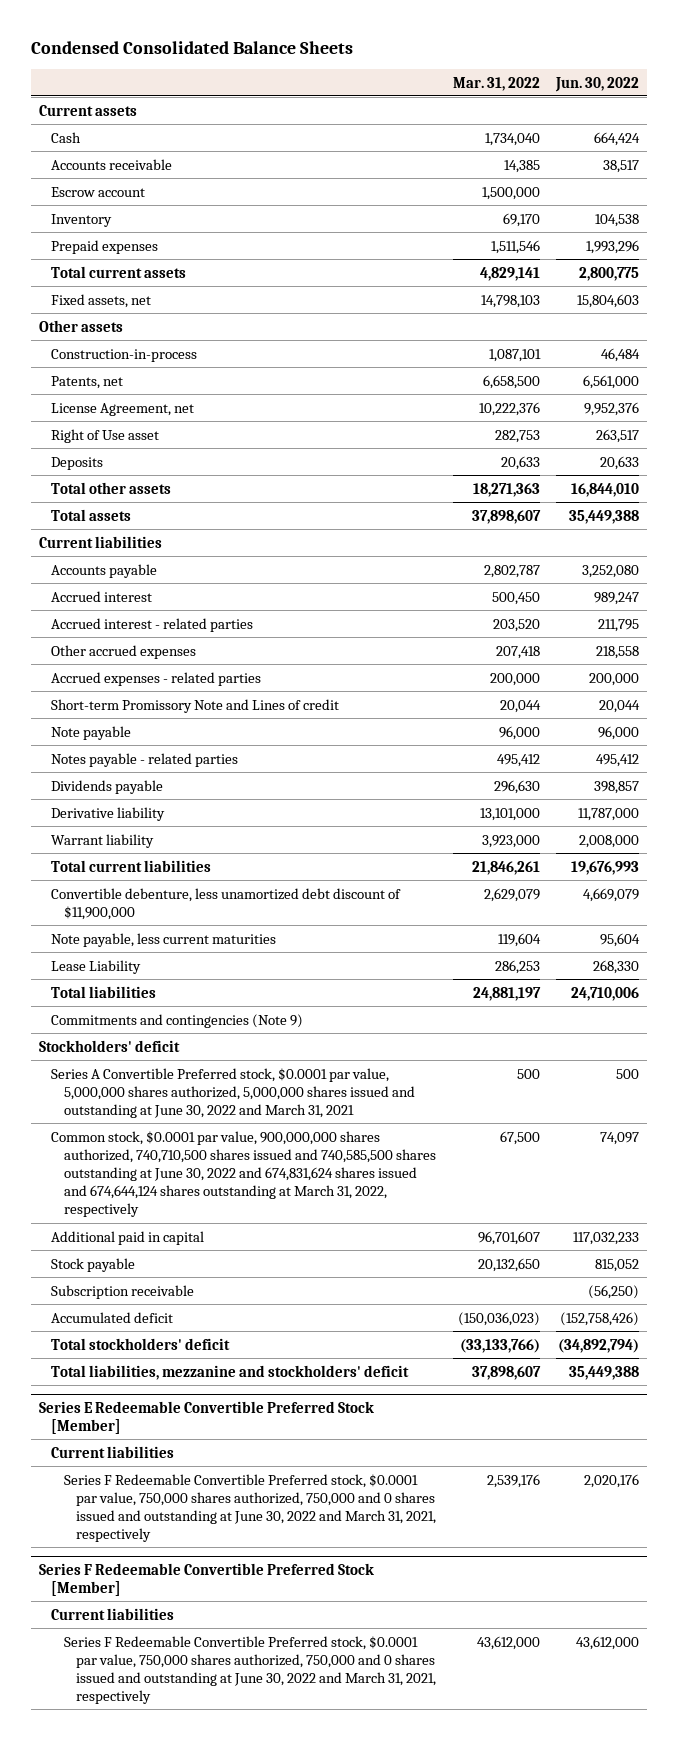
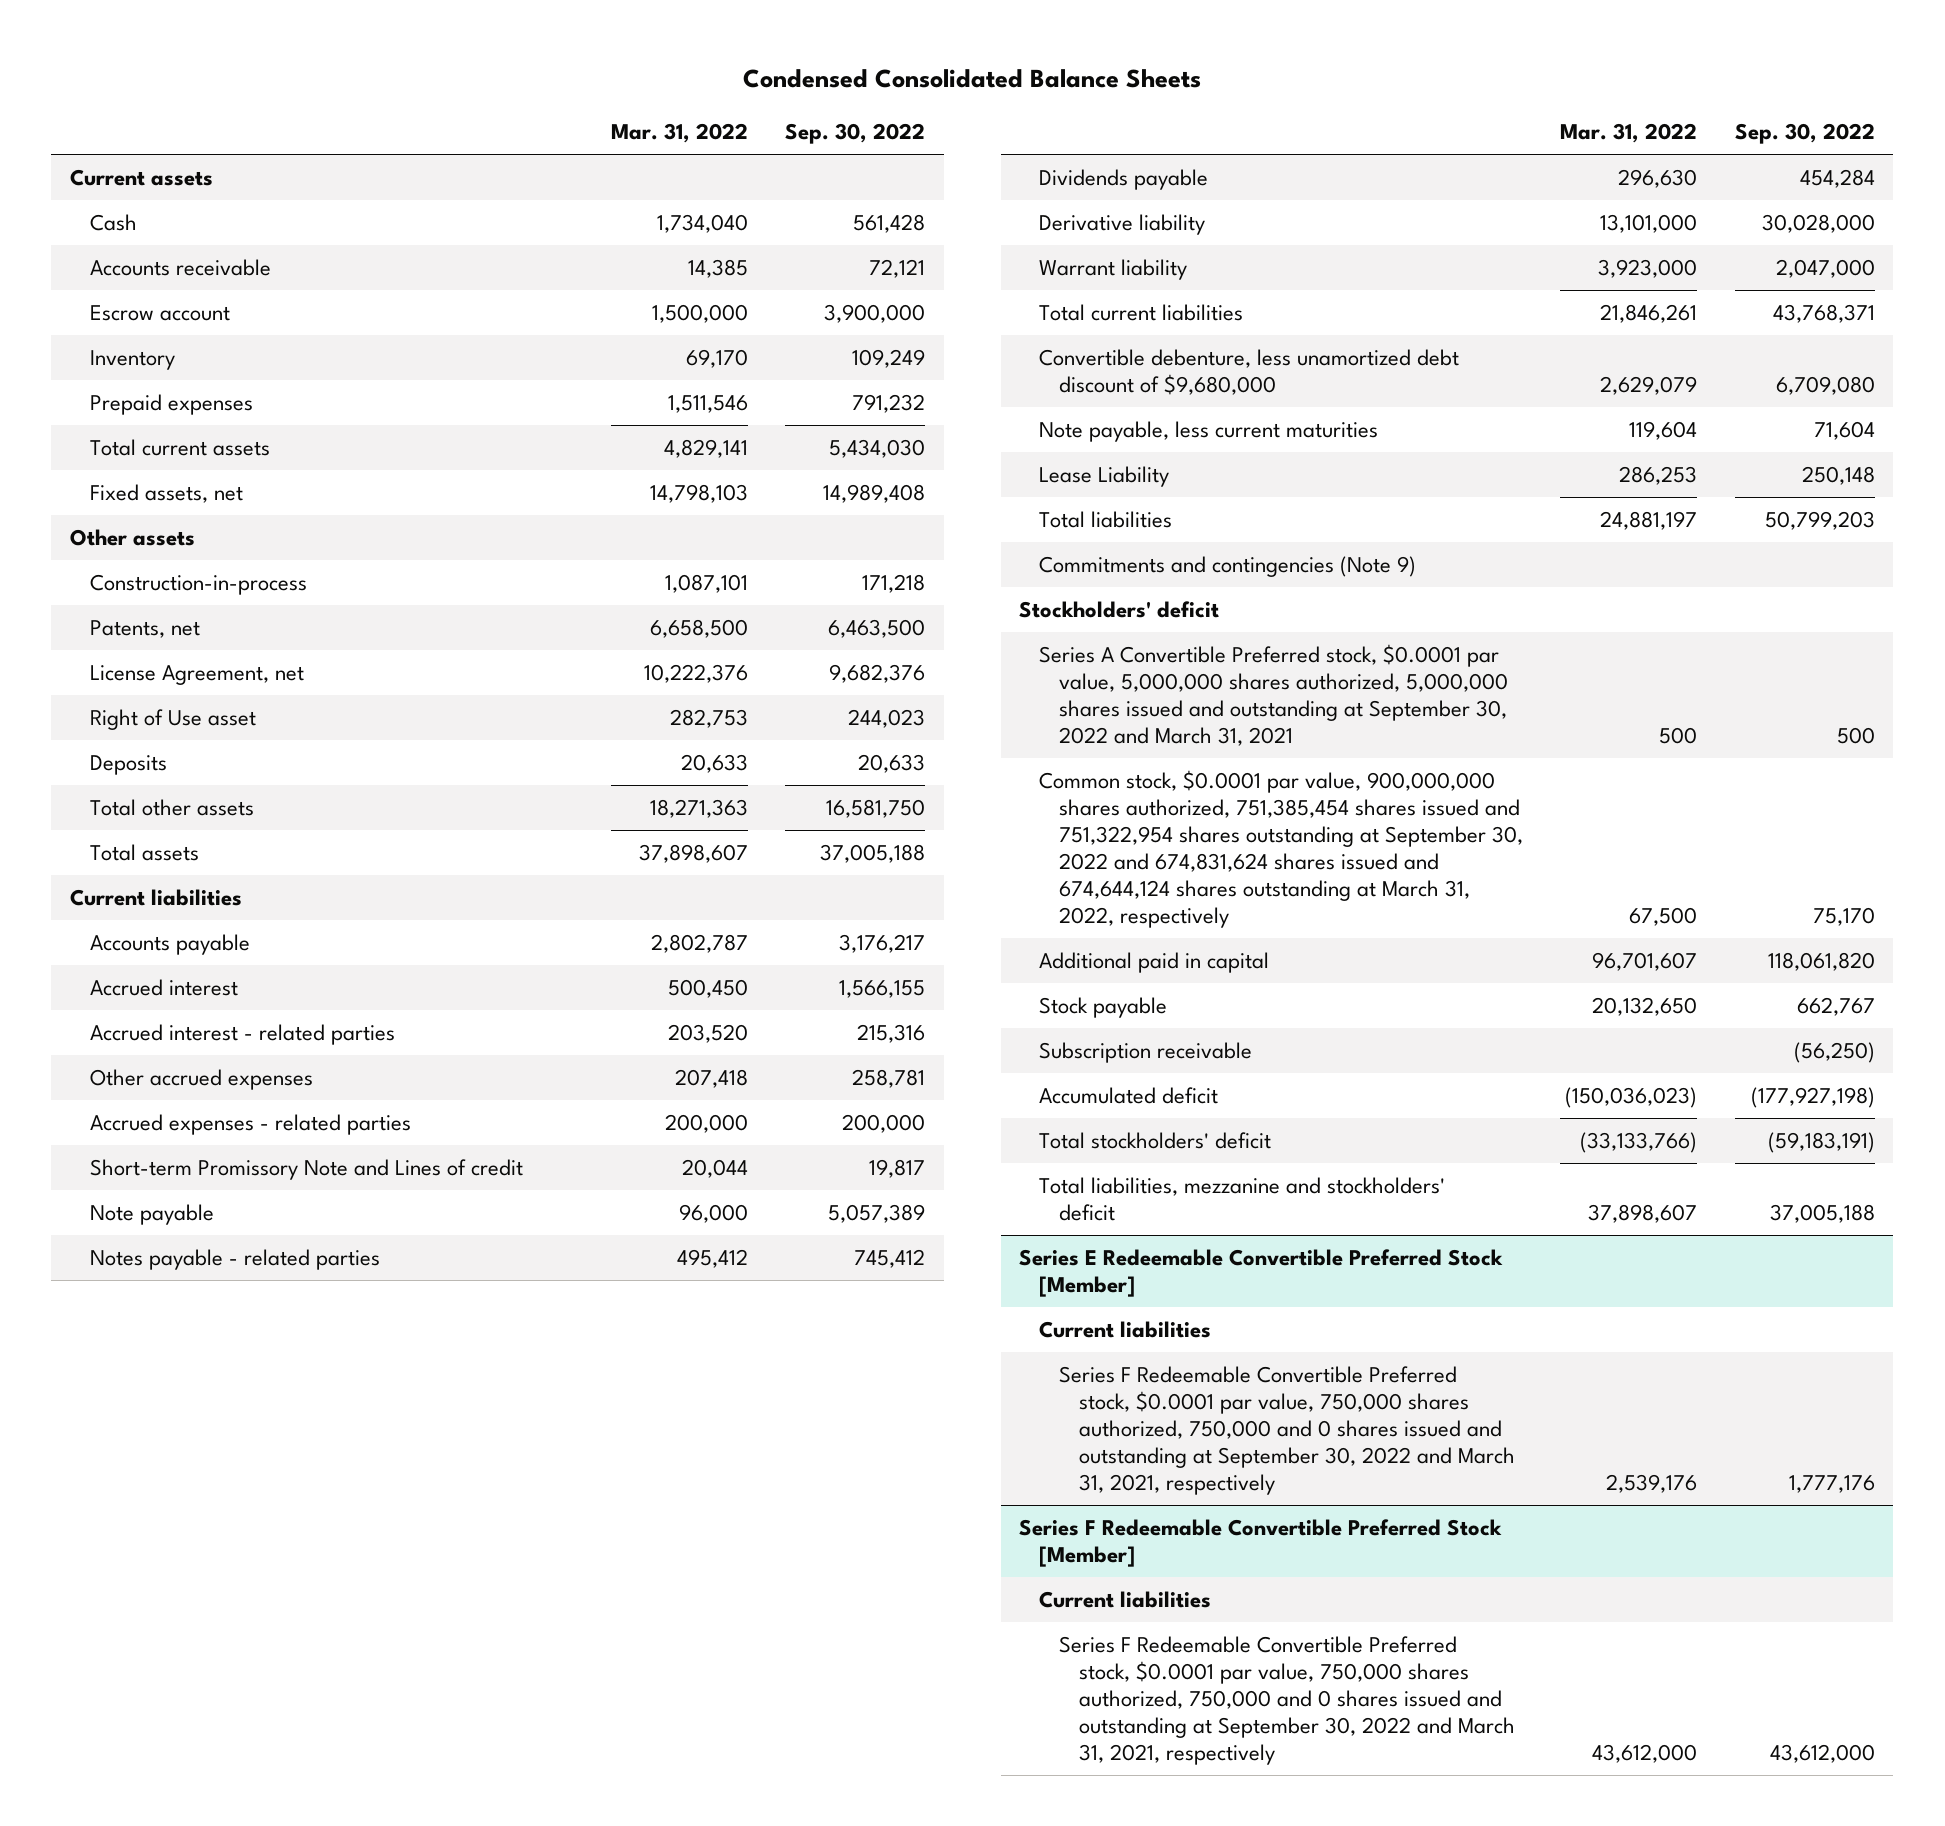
[555,76,640,92] Jun. 30, 2022 -> none
none -> [785,123,926,145] Sep. 30, 2022
[51,887,402,920] Convertible debenture, less unamortized debt discount of $11,900,000 -> [1039,349,1460,396] Convertible debenture, less unamortized debt discount of $9,680,000
[51,1067,415,1118] Series A Convertible Preferred stock, $0.0001 par value, 5,000,000 shares authorized, 5,000,000 shares issued and outstanding at June 30, 2022 and March 31, 2021 -> [1039,644,1509,747] Series A Convertible Preferred stock, $0.0001 par value, 5,000,000 shares authorized, 5,000,000 shares issued and outstanding at September 30, 2022 and March 31, 2021
[51,1130,436,1218] Common stock, $0.0001 par value, 900,000,000 shares authorized, 740,710,500 shares issued and 740,585,500 shares outstanding at June 30, 2022 and 674,831,624 shares issued and 674,644,124 shares outstanding at March 31, 2022, respectively -> [1039,770,1524,929] Common stock, $0.0001 par value, 900,000,000 shares authorized, 751,385,454 shares issued and 751,322,954 shares outstanding at September 30, 2022 and 674,831,624 shares issued and 674,644,124 shares outstanding at March 31, 2022, respectively
[63,1473,437,1543] Series F Redeemable Convertible Preferred stock, $0.0001 par value, 750,000 shares authorized, 750,000 and 0 shares issued and outstanding at June 30, 2022 and March 31, 2021, respectively -> [1059,1366,1516,1496] Series F Redeemable Convertible Preferred stock, $0.0001 par value, 750,000 shares authorized, 750,000 and 0 shares issued and outstanding at September 30, 2022 and March 31, 2021, respectively
[63,1635,437,1705] Series F Redeemable Convertible Preferred stock, $0.0001 par value, 750,000 shares authorized, 750,000 and 0 shares issued and outstanding at June 30, 2022 and March 31, 2021, respectively -> [1059,1636,1516,1766] Series F Redeemable Convertible Preferred stock, $0.0001 par value, 750,000 shares authorized, 750,000 and 0 shares issued and outstanding at September 30, 2022 and March 31, 2021, respectively

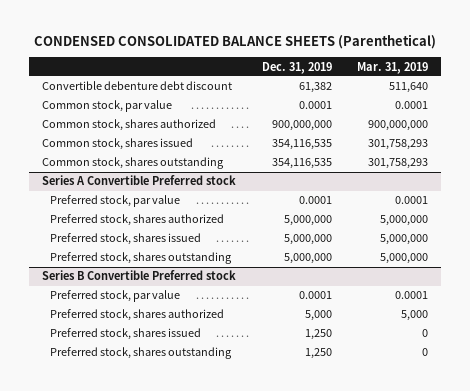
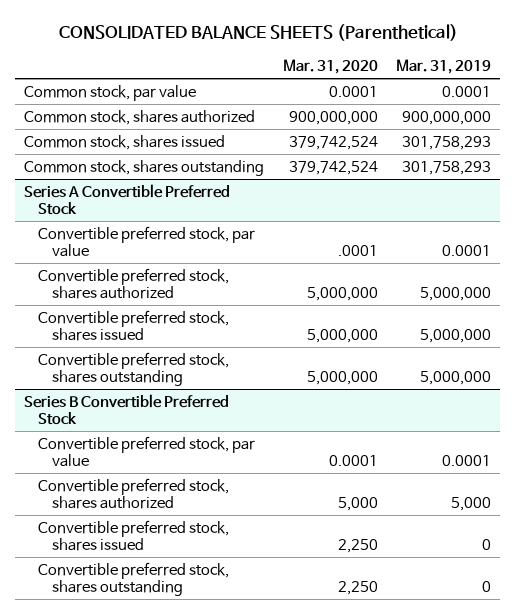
[34,34,437,50] CONDENSED CONSOLIDATED BALANCE SHEETS (Parenthetical) -> [58,24,458,42] CONSOLIDATED BALANCE SHEETS (Parenthetical)
[261,61,332,74] Dec. 31, 2019 -> none
none -> [282,59,378,75] Mar. 31, 2020
[41,81,232,91] Convertible debenture debt discount -> none
[41,175,236,186] Series A Convertible Preferred stock -> [24,184,231,215] Series A Convertible Preferred Stock
[49,195,180,208] Preferred stock, par value -> [38,226,256,257] Convertible preferred stock, par value
[49,214,224,227] Preferred stock, shares authorized -> [38,268,230,299] Convertible preferred stock, shares authorized
[49,233,201,246] Preferred stock, shares issued -> [38,310,230,341] Convertible preferred stock, shares issued
[49,252,232,265] Preferred stock, shares outstanding -> [38,352,230,386] Convertible preferred stock, shares outstanding
[41,270,236,281] Series B Convertible Preferred stock -> [24,394,230,425] Series B Convertible Preferred Stock
[49,290,180,303] Preferred stock, par value -> [38,436,256,467] Convertible preferred stock, par value
[49,309,224,322] Preferred stock, shares authorized -> [38,478,230,509] Convertible preferred stock, shares authorized
[49,328,201,341] Preferred stock, shares issued -> [38,520,230,551] Convertible preferred stock, shares issued
[49,347,232,360] Preferred stock, shares outstanding -> [38,562,230,596] Convertible preferred stock, shares outstanding

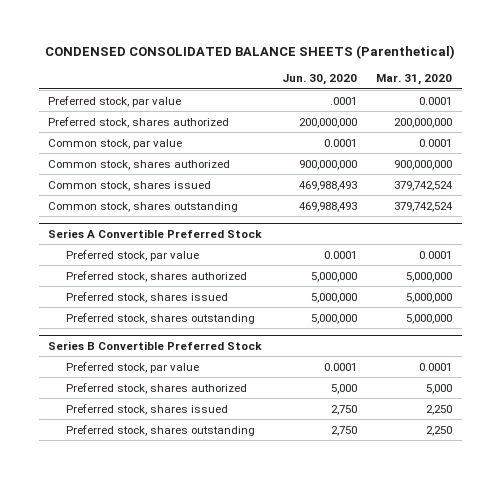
[58,24,458,42] CONSOLIDATED BALANCE SHEETS (Parenthetical) -> [45,45,456,60] CONDENSED CONSOLIDATED BALANCE SHEETS (Parenthetical)
[395,59,491,75] Mar. 31, 2019 -> none
none -> [281,74,357,86] Jun. 30, 2020
none -> [48,95,182,107] Preferred stock, par value
none -> [48,116,230,128] Preferred stock, shares authorized
[38,226,256,257] Convertible preferred stock, par value -> [65,249,199,261] Preferred stock, par value
[337,244,378,256] .0001 -> [418,250,452,259] 0.0001
[38,268,230,299] Convertible preferred stock, shares authorized -> [65,270,247,282] Preferred stock, shares authorized
[38,310,230,341] Convertible preferred stock, shares issued -> [65,291,228,303] Preferred stock, shares issued
[38,352,230,386] Convertible preferred stock, shares outstanding -> [65,312,255,324] Preferred stock, shares outstanding
[38,436,256,467] Convertible preferred stock, par value -> [65,361,199,373] Preferred stock, par value
[38,478,230,509] Convertible preferred stock, shares authorized -> [65,382,247,394] Preferred stock, shares authorized
[38,520,230,551] Convertible preferred stock, shares issued -> [65,403,228,415] Preferred stock, shares issued
[38,562,230,596] Convertible preferred stock, shares outstanding -> [65,424,255,436] Preferred stock, shares outstanding

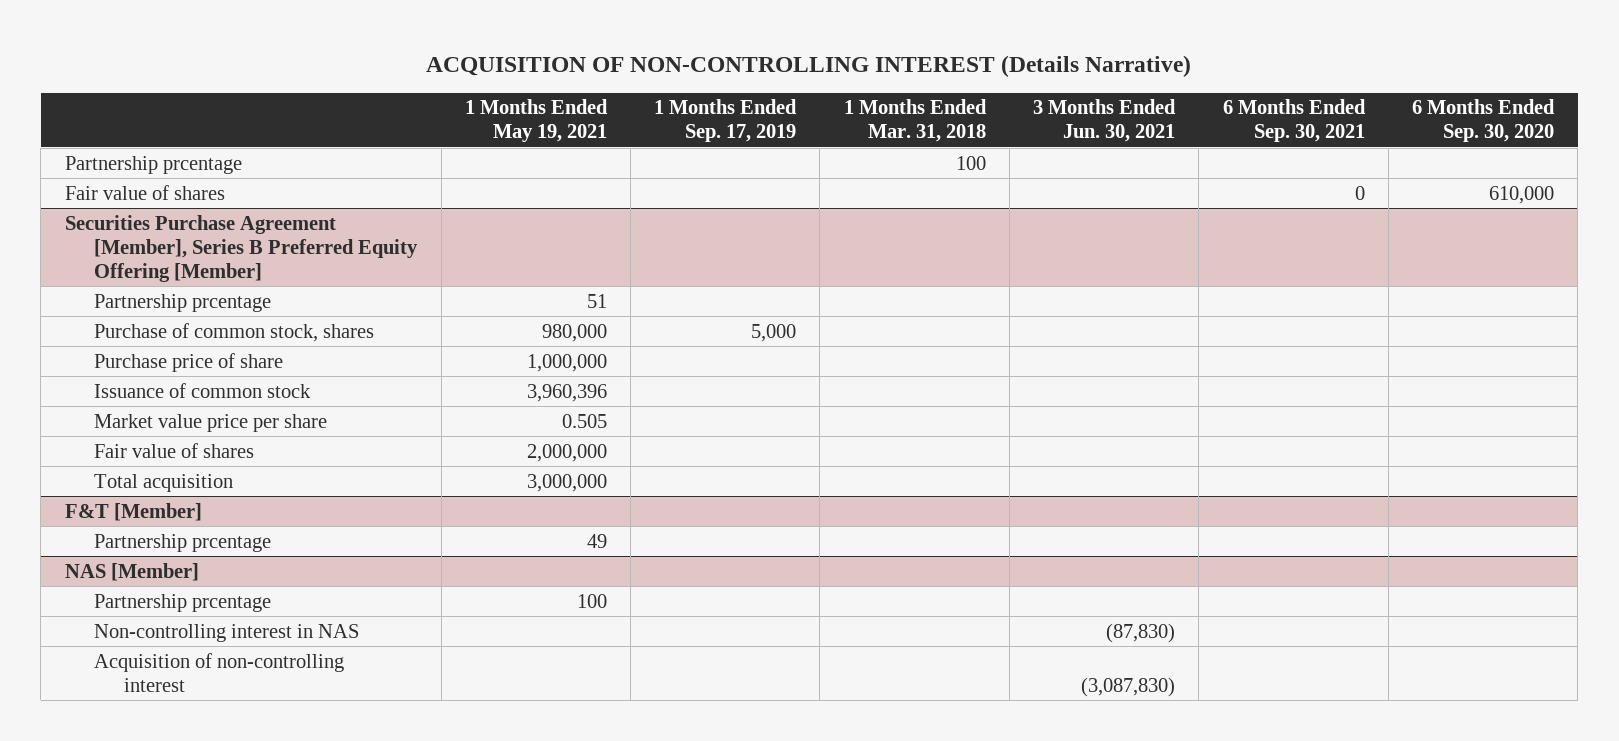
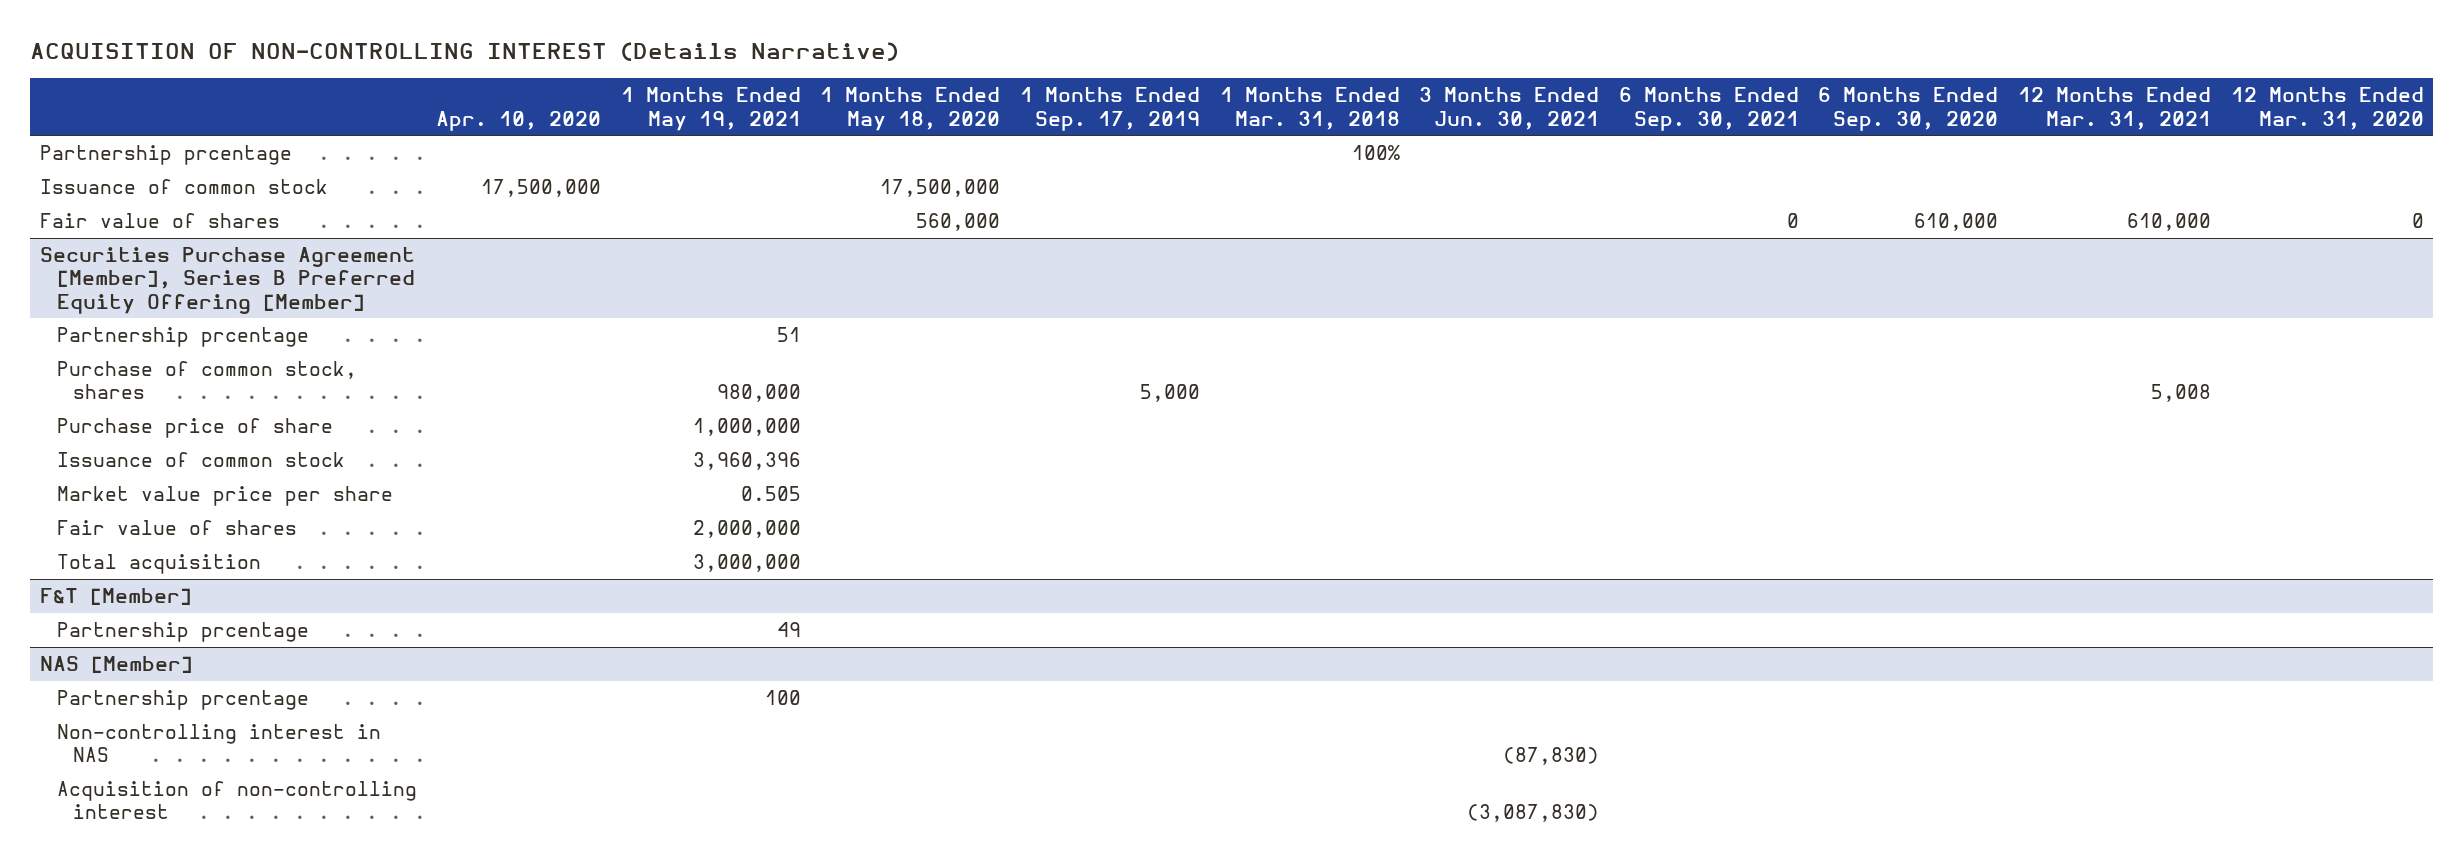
none -> [436,110,602,131] Apr. 10, 2020
none -> [820,87,1001,131] 1 Months Ended May 18, 2020
none -> [2017,87,2211,130] 12 Months Ended Mar. 31, 2021
none -> [2230,87,2424,130] 12 Months Ended Mar. 31, 2020
[955,155,986,170] 100 -> [1351,145,1400,161] 100%
none -> [40,179,329,195] Issuance of common stock

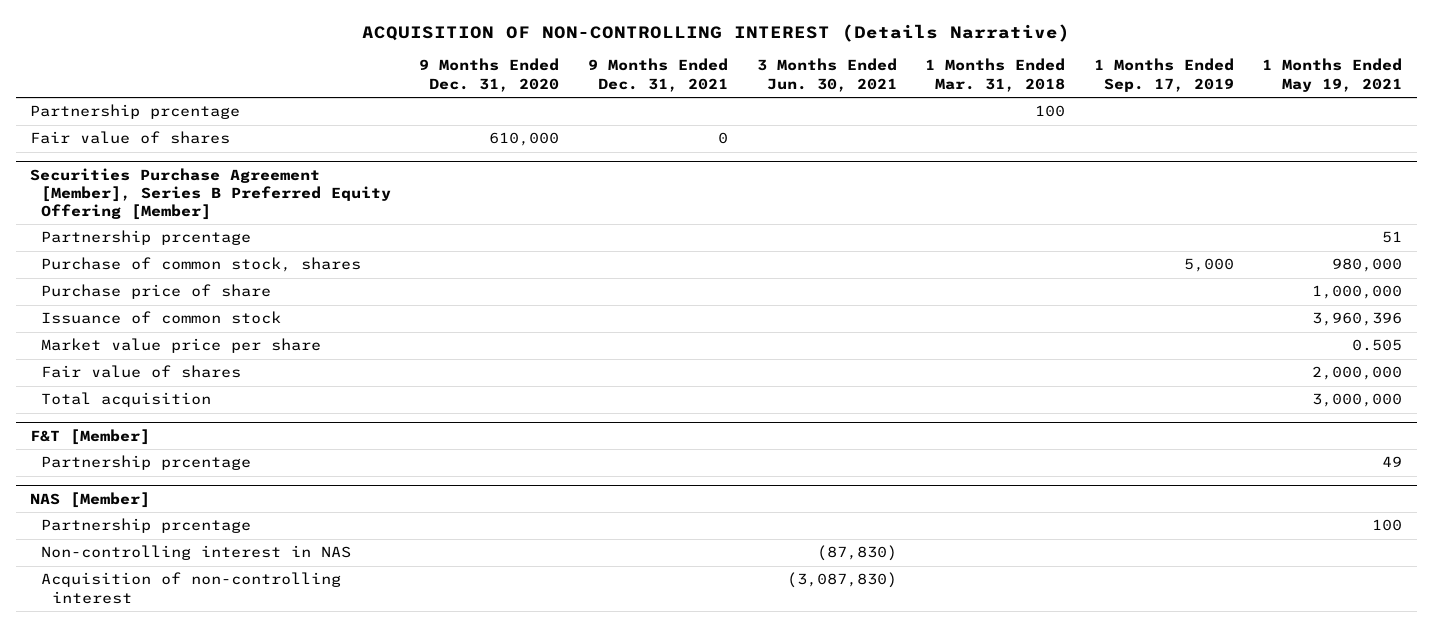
[436,110,602,131] Apr. 10, 2020 -> none
[820,87,1001,131] 1 Months Ended May 18, 2020 -> none
[1618,87,1799,131] 6 Months Ended Sep. 30, 2021 -> none
[1818,87,1999,131] 6 Months Ended Sep. 30, 2020 -> none
[2017,87,2211,130] 12 Months Ended Mar. 31, 2021 -> none
[2230,87,2424,130] 12 Months Ended Mar. 31, 2020 -> none
none -> [419,58,560,92] 9 Months Ended Dec. 31, 2020
none -> [588,58,729,92] 9 Months Ended Dec. 31, 2021
[40,179,329,195] Issuance of common stock -> none
[1351,145,1400,161] 100% -> [1035,105,1066,118] 100

